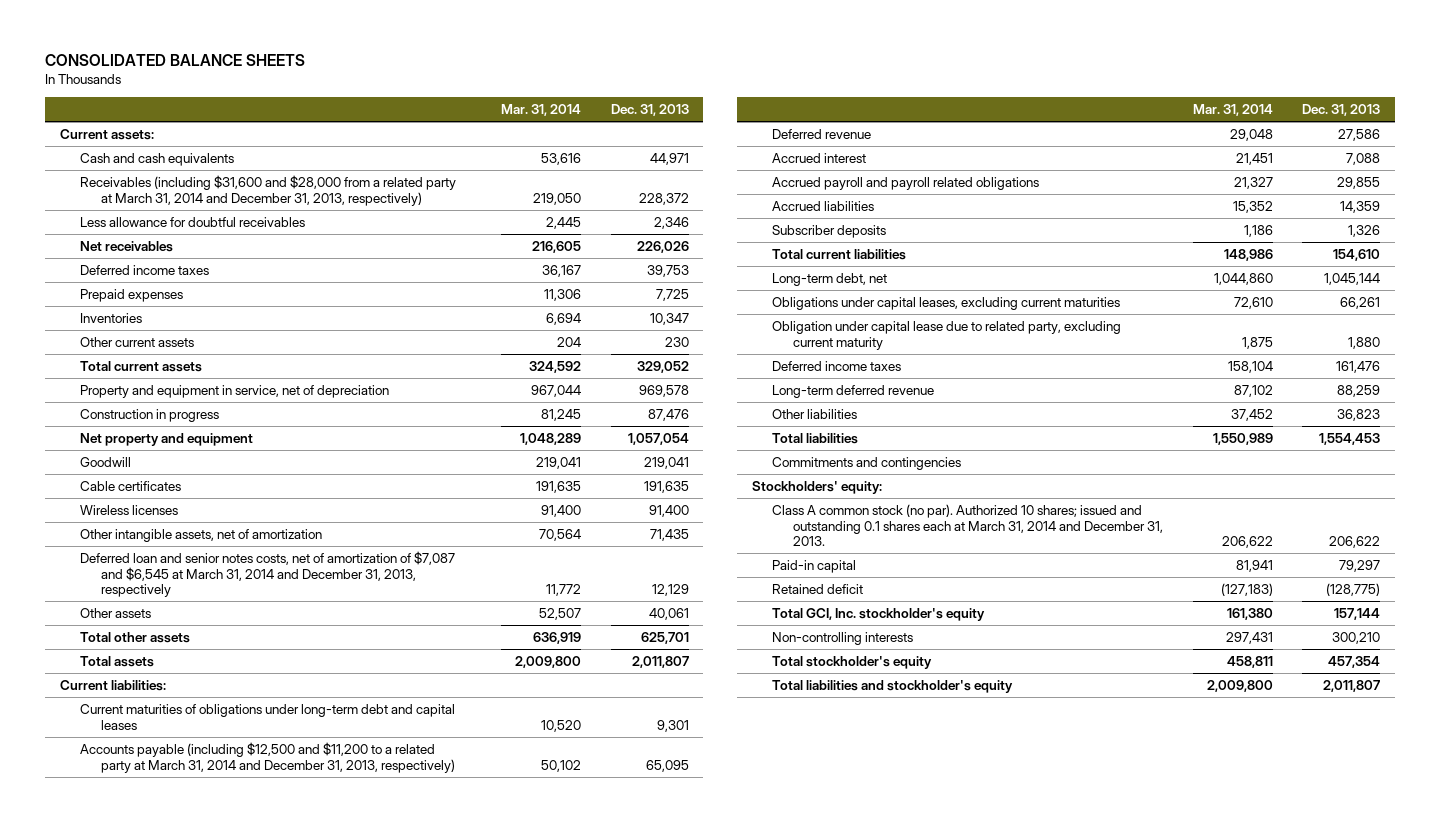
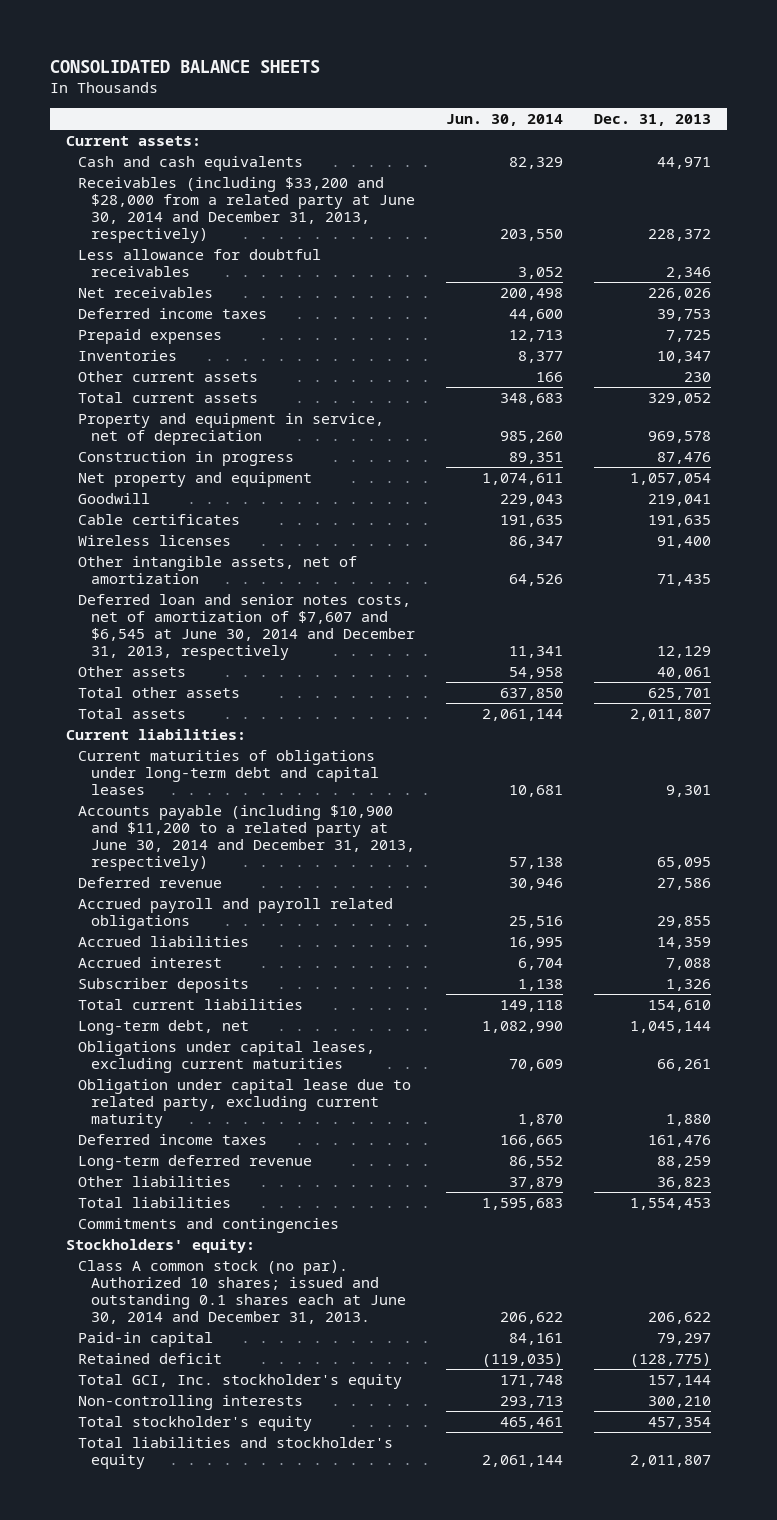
[500,103,581,116] Mar. 31, 2014 -> none
none -> [446,113,564,126] Jun. 30, 2014
[80,174,457,206] Receivables (including $31,600 and $28,000 from a related party at March 31, 2014 and December 31, 2013, respectively) -> [78,176,415,243] Receivables (including $33,200 and $28,000 from a related party at June 30, 2014 and December 31, 2013, respectively)
[80,550,456,598] Deferred loan and senior notes costs, net of amortization of $7,087 and $6,545 at March 31, 2014 and December 31, 2013, respectively -> [78,593,415,660] Deferred loan and senior notes costs, net of amortization of $7,607 and $6,545 at June 30, 2014 and December 31, 2013, respectively
[80,741,456,773] Accounts payable (including $12,500 and $11,200 to a related party at March 31, 2014 and December 31, 2013, respectively) -> [78,804,415,871] Accounts payable (including $10,900 and $11,200 to a related party at June 30, 2014 and December 31, 2013, respectively)
[772,152,867,163] Accrued interest -> [78,956,223,968] Accrued interest
[772,503,1164,547] Class A common stock (no par). Authorized 10 shares; issued and outstanding 0.1 shares each at March 31, 2014 and December 31, 2013. -> [78,1259,406,1324] Class A common stock (no par). Authorized 10 shares; issued and outstanding 0.1 shares each at June 30, 2014 and December 31, 2013.

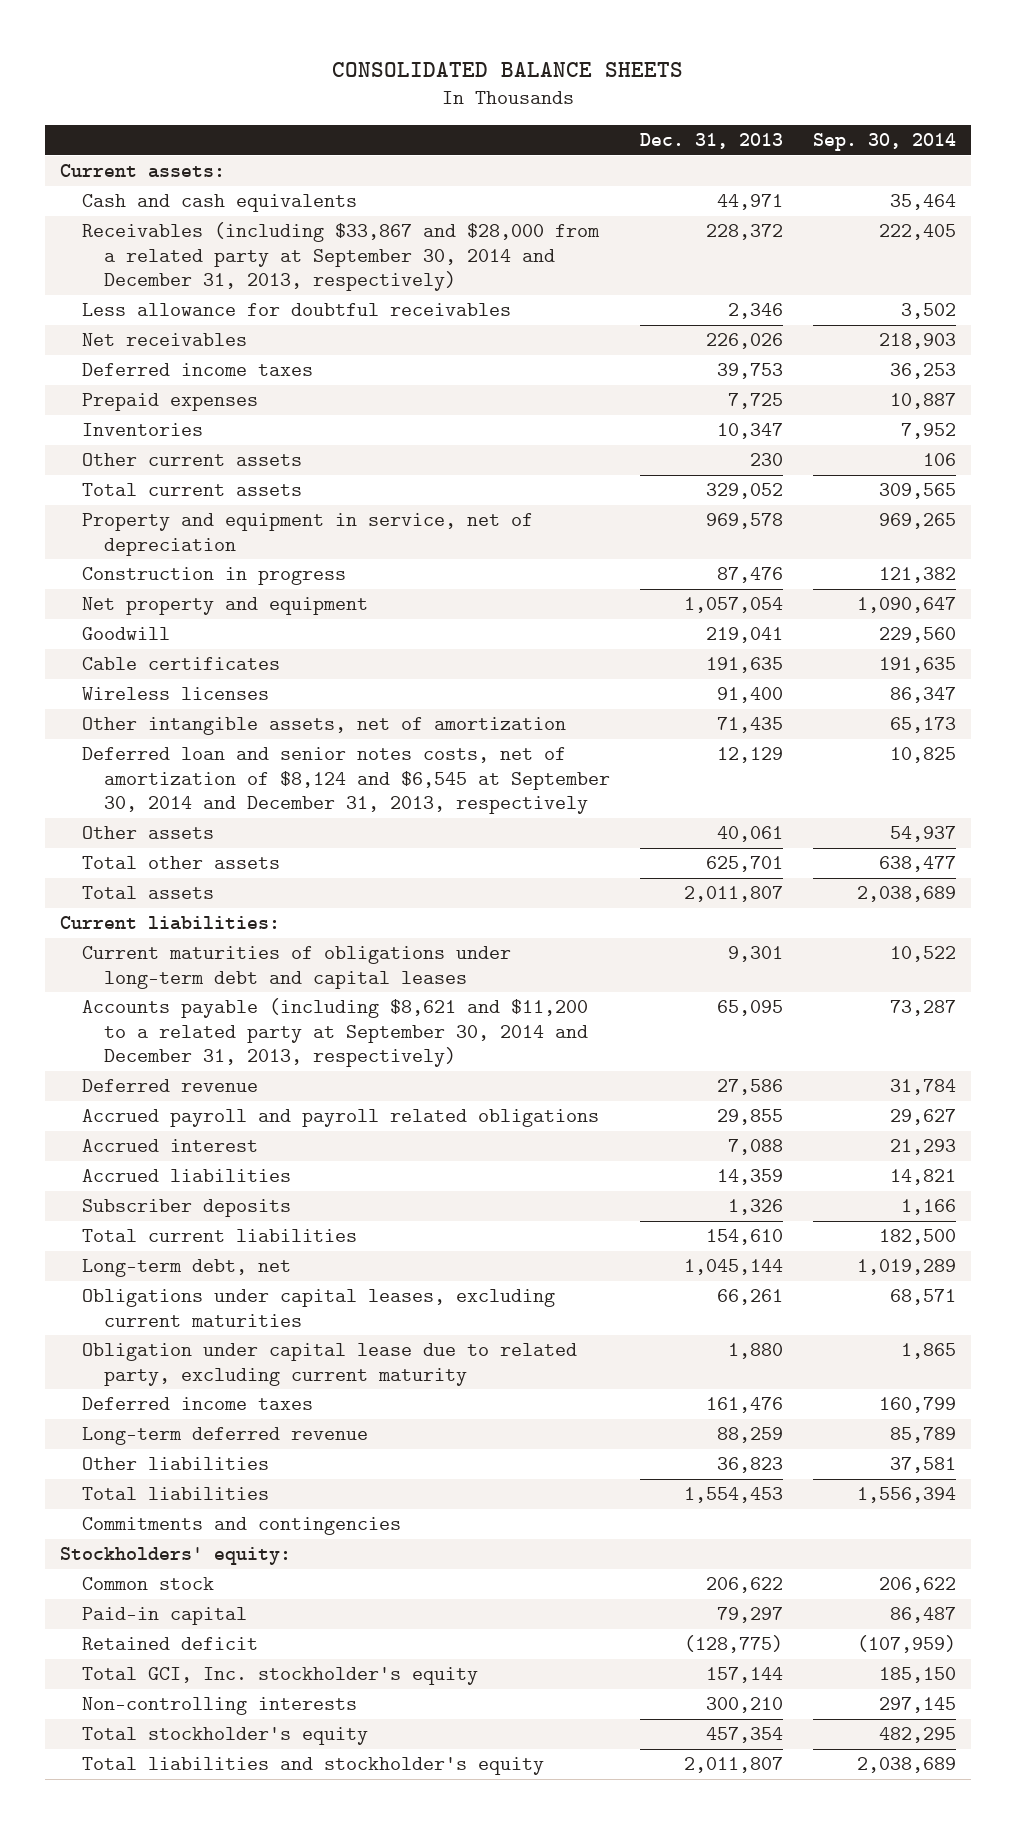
[446,113,564,126] Jun. 30, 2014 -> none
none -> [812,133,956,152] Sep. 30, 2014
[78,176,415,243] Receivables (including $33,200 and $28,000 from a related party at June 30, 2014 and December 31, 2013, respectively) -> [81,222,600,291] Receivables (including $33,867 and $28,000 from a related party at September 30, 2014 and December 31, 2013, respectively)
[78,593,415,660] Deferred loan and senior notes costs, net of amortization of $7,607 and $6,545 at June 30, 2014 and December 31, 2013, respectively -> [81,747,610,814] Deferred loan and senior notes costs, net of amortization of $8,124 and $6,545 at September 30, 2014 and December 31, 2013, respectively
[78,804,415,871] Accounts payable (including $10,900 and $11,200 to a related party at June 30, 2014 and December 31, 2013, respectively) -> [81,998,588,1067] Accounts payable (including $8,621 and $11,200 to a related party at September 30, 2014 and December 31, 2013, respectively)
[78,935,250,947] Accrued liabilities -> [81,1169,291,1183] Accrued liabilities
[78,1259,406,1324] Class A common stock (no par). Authorized 10 shares; issued and outstanding 0.1 shares each at June 30, 2014 and December 31, 2013. -> [81,1577,214,1591] Common stock

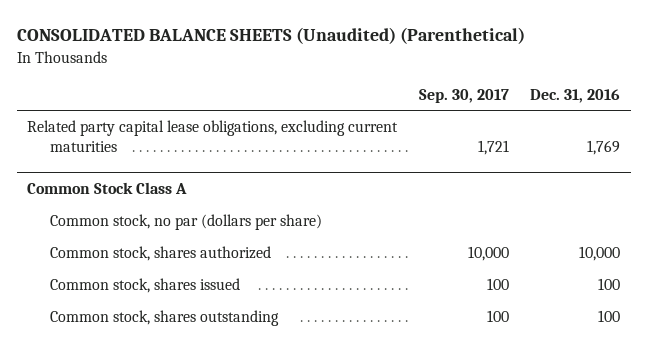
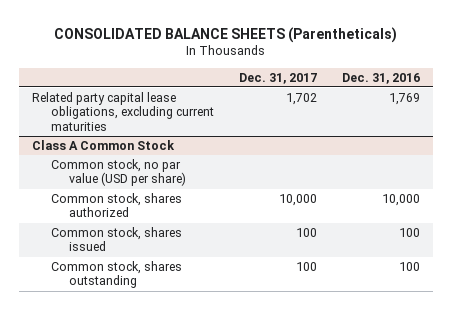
[16,27,525,45] CONSOLIDATED BALANCE SHEETS (Unaudited) (Parenthetical) -> [54,26,398,43] CONSOLIDATED BALANCE SHEETS (Parentheticals)
[418,88,509,103] Sep. 30, 2017 -> none
none -> [238,72,317,84] Dec. 31, 2017
[27,182,188,195] Common Stock Class A -> [31,139,175,150] Class A Common Stock
[49,214,322,231] Common stock, no par (dollars per share) -> [50,158,187,187] Common stock, no par value (USD per share)

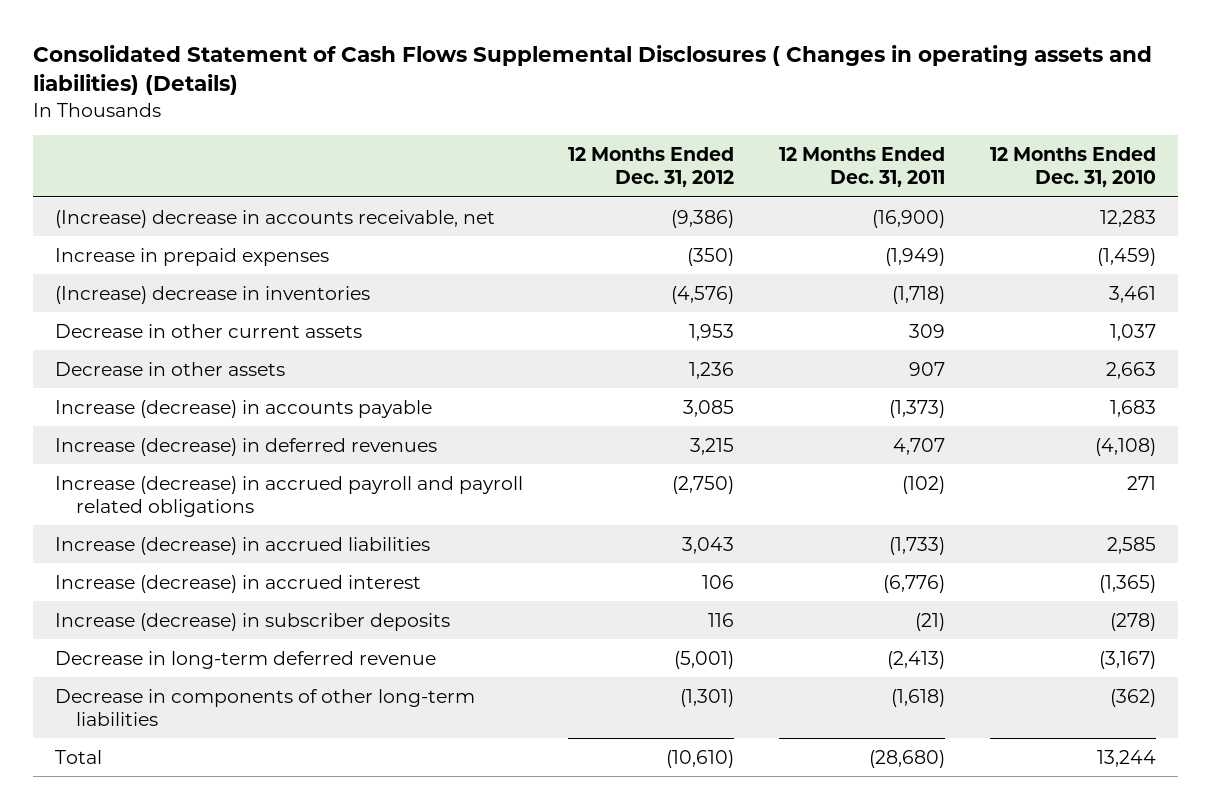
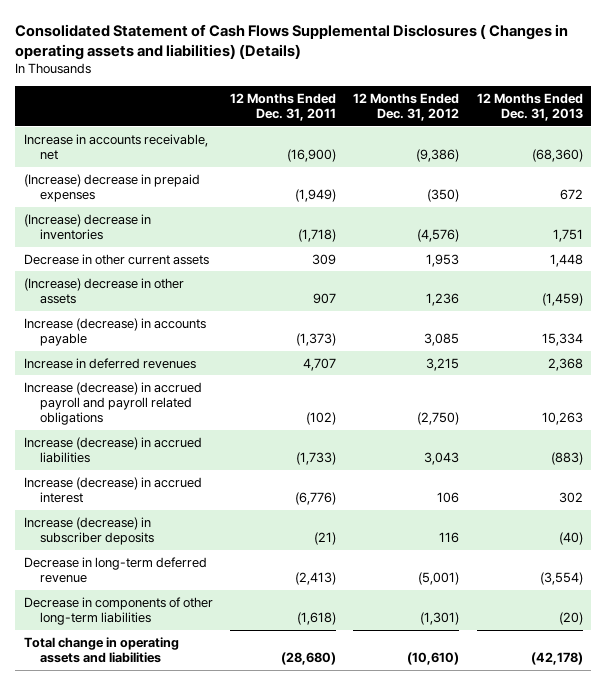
[989,147,1156,188] 12 Months Ended Dec. 31, 2010 -> none
none -> [476,92,583,122] 12 Months Ended Dec. 31, 2013
[55,209,496,228] (Increase) decrease in accounts receivable, net -> [23,133,208,161] Increase in accounts receivable, net
[55,247,330,266] Increase in prepaid expenses -> [23,173,200,203] (Increase) decrease in prepaid expenses
[55,361,286,376] Decrease in other assets -> [23,277,184,305] (Increase) decrease in other assets
[55,437,438,456] Increase (decrease) in deferred revenues -> [23,357,196,369] Increase in deferred revenues
[55,749,103,764] Total -> [23,636,179,664] Total change in operating assets and liabilities

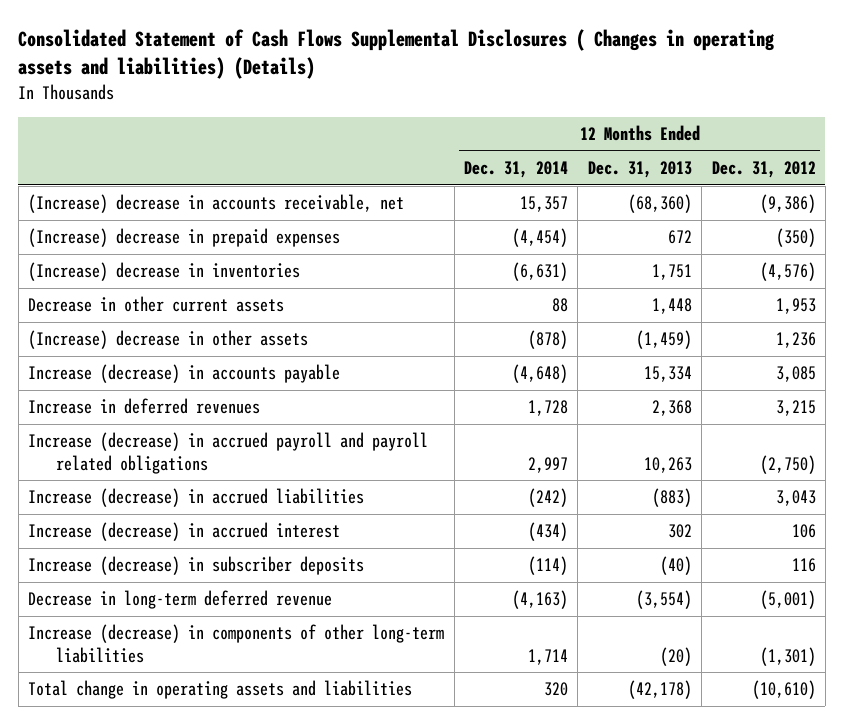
[230,92,337,122] 12 Months Ended Dec. 31, 2011 -> none
none -> [464,160,569,178] Dec. 31, 2014
[23,133,208,161] Increase in accounts receivable, net -> [28,194,405,214] (Increase) decrease in accounts receivable, net
[23,596,213,626] Decrease in components of other long-term liabilities -> [28,624,445,663] Increase (decrease) in components of other long-term liabilities

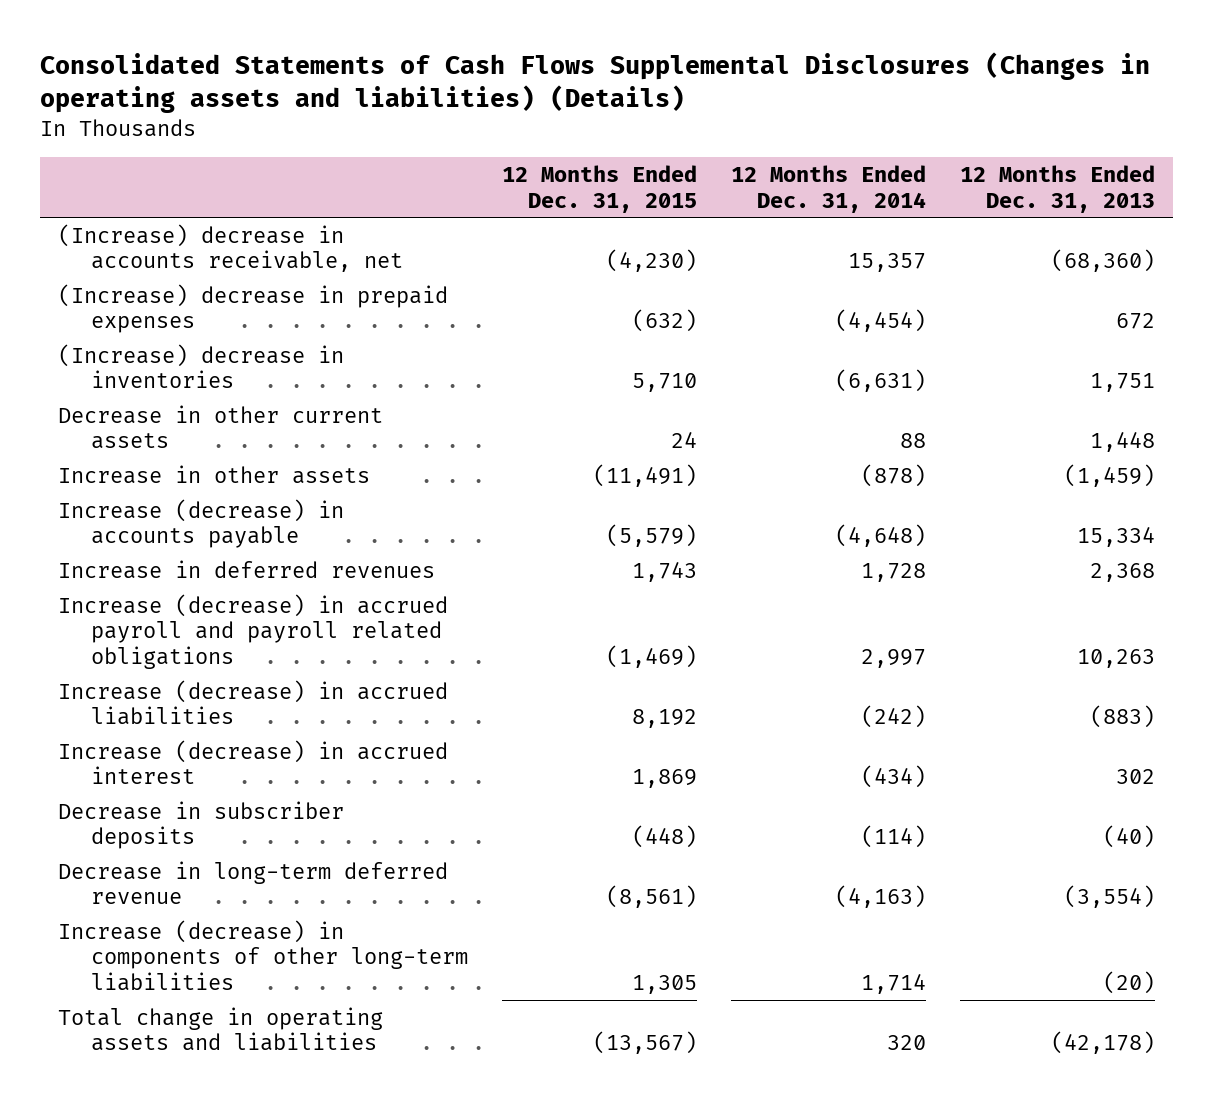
[18,29,776,80] Consolidated Statement of Cash Flows Supplemental Disclosures ( Changes in operating assets and liabilities) (Details) -> [40,51,1151,113] Consolidated Statements of Cash Flows Supplemental Disclosures (Changes in operating assets and liabilities) (Details)
[711,160,816,178] Dec. 31, 2012 -> none
none -> [501,165,697,213] 12 Months Ended Dec. 31, 2015
[28,330,309,350] (Increase) decrease in other assets -> [57,464,370,484] Increase in other assets
[28,556,365,576] Increase (decrease) in subscriber deposits -> [57,800,344,850] Decrease in subscriber deposits

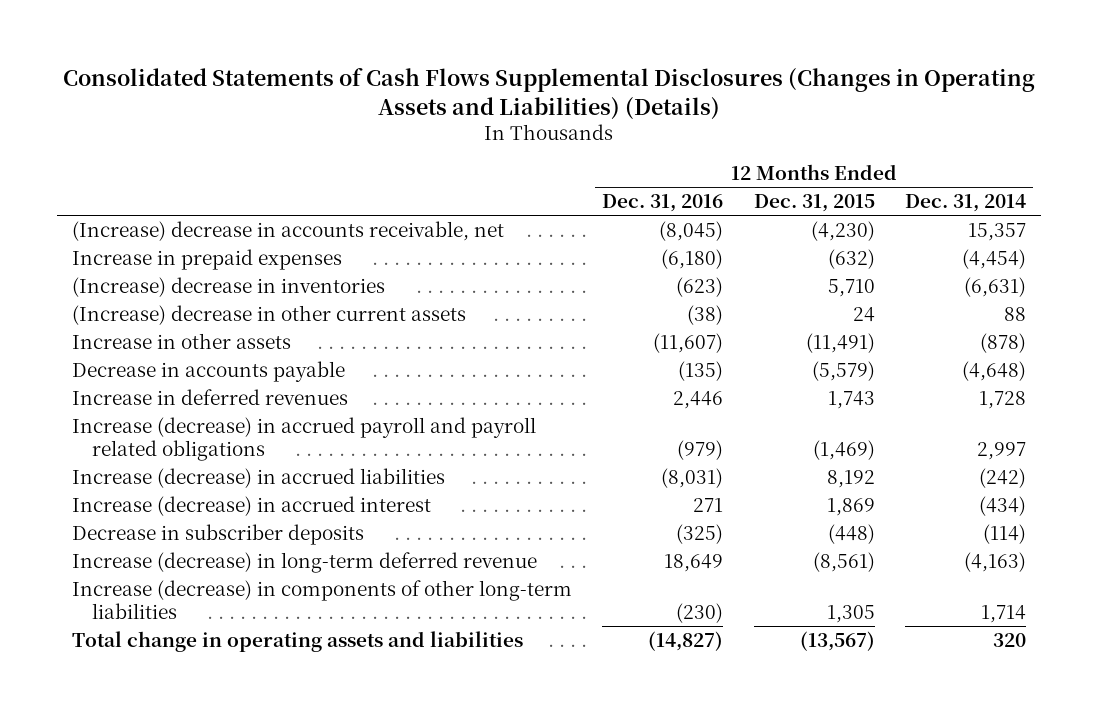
[40,51,1151,113] Consolidated Statements of Cash Flows Supplemental Disclosures (Changes in operating assets and liabilities) (Details) -> [62,67,1035,121] Consolidated Statements of Cash Flows Supplemental Disclosures (Changes in Operating Assets and Liabilities) (Details)
[960,165,1156,213] 12 Months Ended Dec. 31, 2013 -> none
none -> [602,194,724,213] Dec. 31, 2016
[57,283,448,334] (Increase) decrease in prepaid expenses -> [71,248,342,270] Increase in prepaid expenses
[57,404,383,450] Decrease in other current assets -> [71,304,466,325] (Increase) decrease in other current assets
[57,498,344,549] Increase (decrease) in accounts payable -> [71,360,345,382] Decrease in accounts payable
[57,860,448,905] Decrease in long-term deferred revenue -> [71,551,537,573] Increase (decrease) in long-term deferred revenue

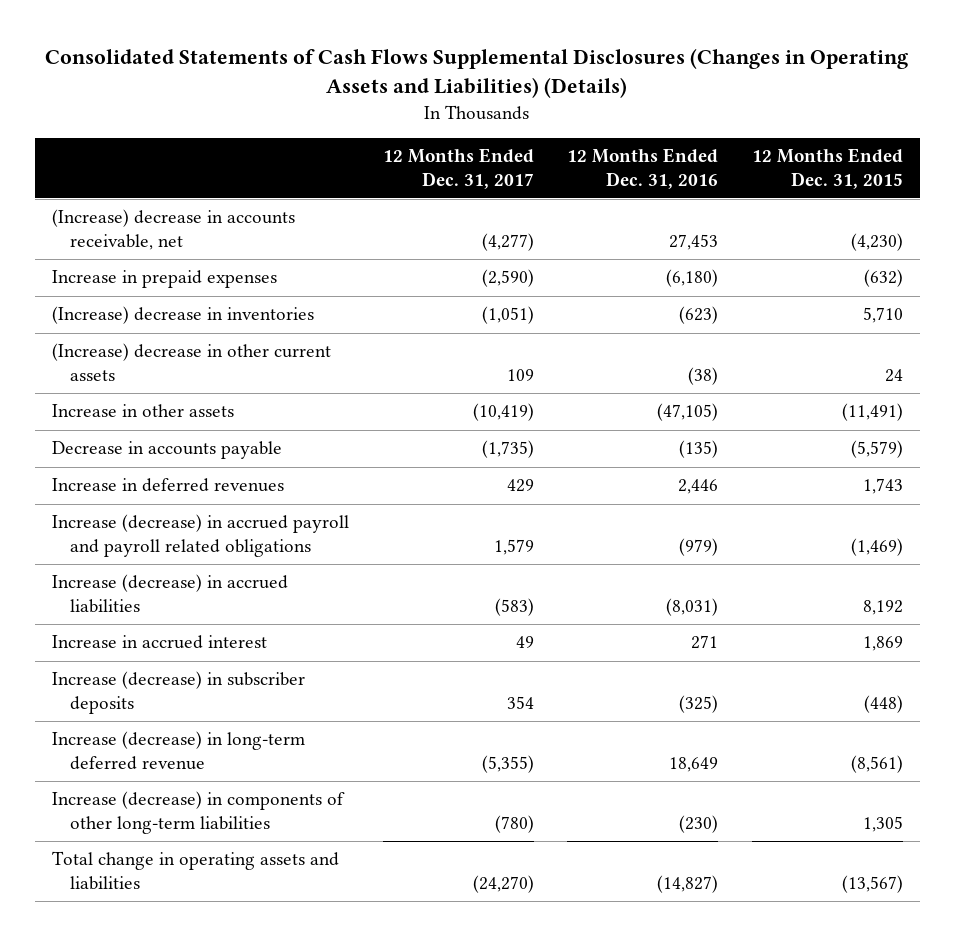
[904,194,1026,213] Dec. 31, 2014 -> none
none -> [382,148,534,189] 12 Months Ended Dec. 31, 2017
[659,220,724,241] (8,045) -> [669,233,719,250] 27,453
[653,332,724,353] (11,607) -> [657,403,719,422] (47,105)
[71,495,431,516] Increase (decrease) in accrued interest -> [51,635,267,650] Increase in accrued interest
[71,523,364,545] Decrease in subscriber deposits -> [51,671,305,714] Increase (decrease) in subscriber deposits

